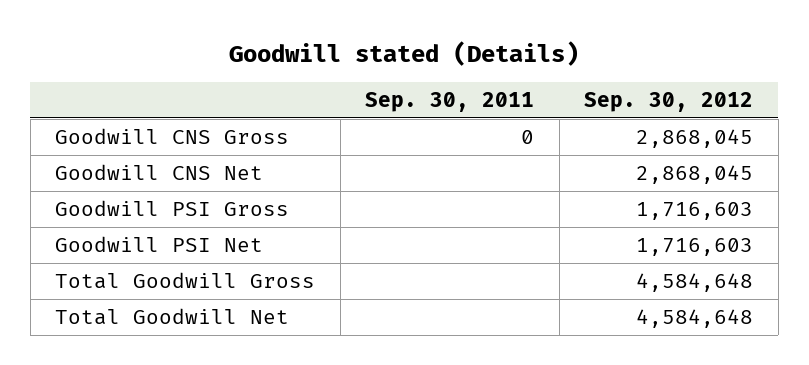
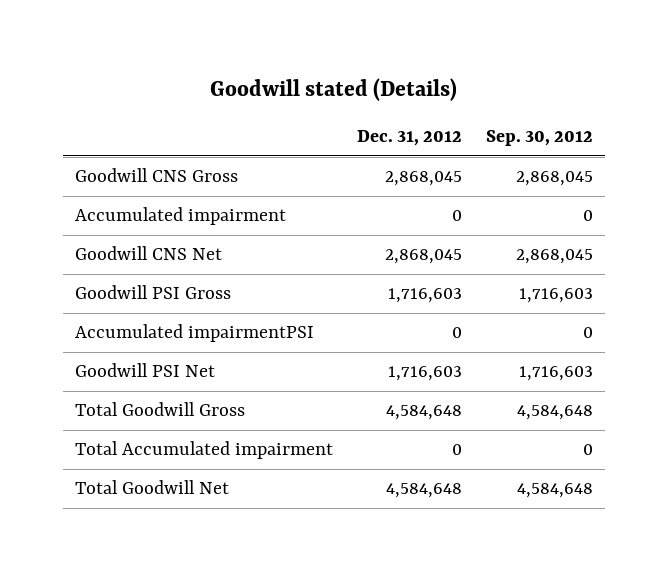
[365,91,535,112] Sep. 30, 2011 -> none
none -> [357,130,463,147] Dec. 31, 2012
none -> [74,207,286,226] Accumulated impairment
none -> [74,324,314,343] Accumulated impairmentPSI
none -> [74,441,333,460] Total Accumulated impairment

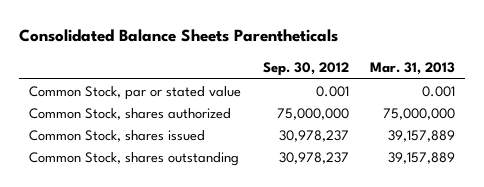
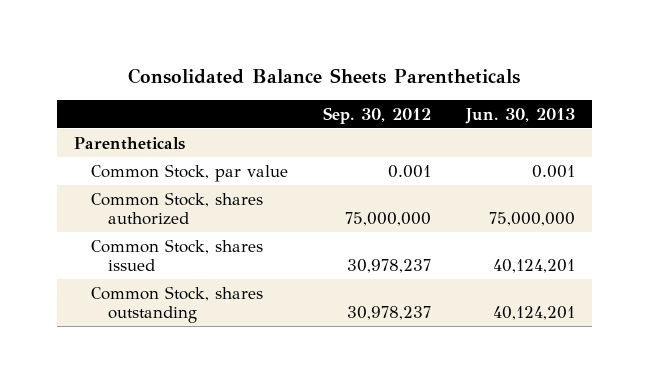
[369,62,455,76] Mar. 31, 2013 -> none
none -> [464,107,575,124] Jun. 30, 2013
none -> [74,136,186,150] Parentheticals
[29,86,242,101] Common Stock, par or stated value -> [91,163,289,182] Common Stock, par value

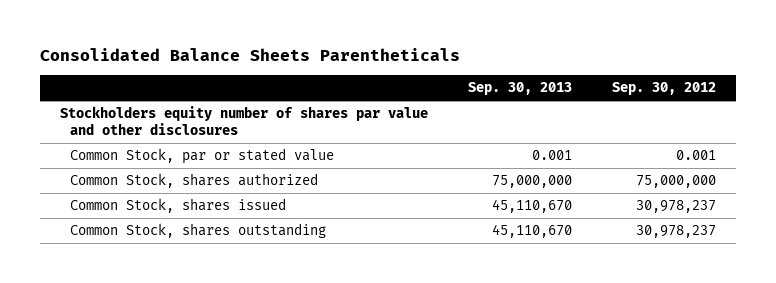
[464,107,575,124] Jun. 30, 2013 -> none
none -> [467,82,572,96] Sep. 30, 2013
[74,136,186,150] Parentheticals -> none
none -> [59,106,428,135] Stockholders equity number of shares par value and other disclosures
[91,163,289,182] Common Stock, par value -> [69,148,334,165] Common Stock, par or stated value

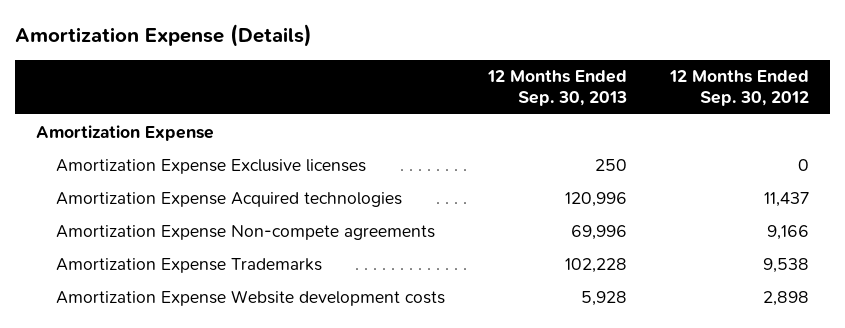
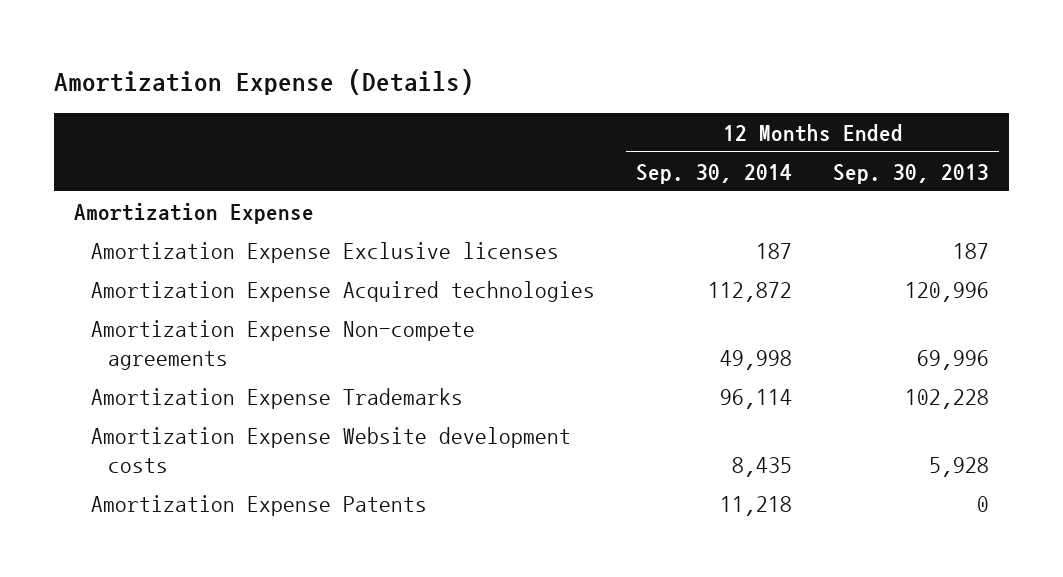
[668,70,809,107] 12 Months Ended Sep. 30, 2012 -> none
none -> [636,163,793,184] Sep. 30, 2014
[595,158,628,171] 250 -> [953,242,990,259] 187
none -> [91,494,428,516] Amortization Expense Patents

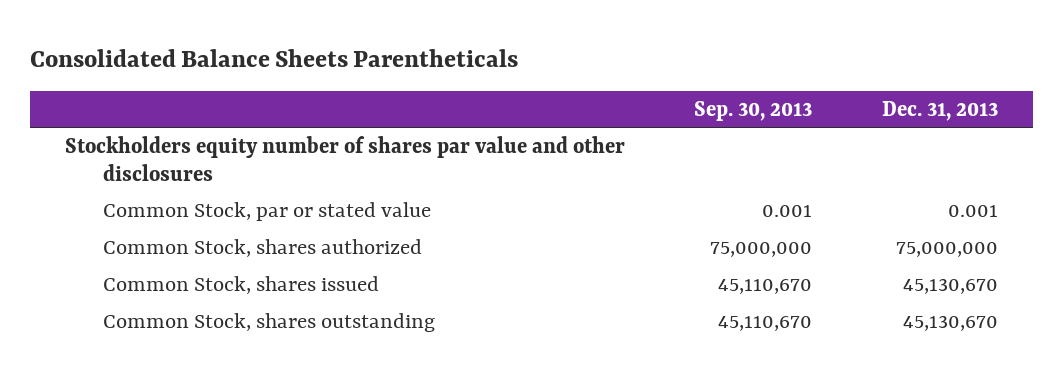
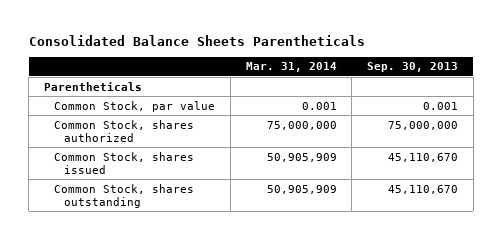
[881,100,998,121] Dec. 31, 2013 -> none
none -> [245,62,337,73] Mar. 31, 2014
[64,136,625,181] Stockholders equity number of shares par value and other disclosures -> none
none -> [43,81,142,91] Parentheticals
[102,202,431,222] Common Stock, par or stated value -> [54,100,216,112] Common Stock, par value

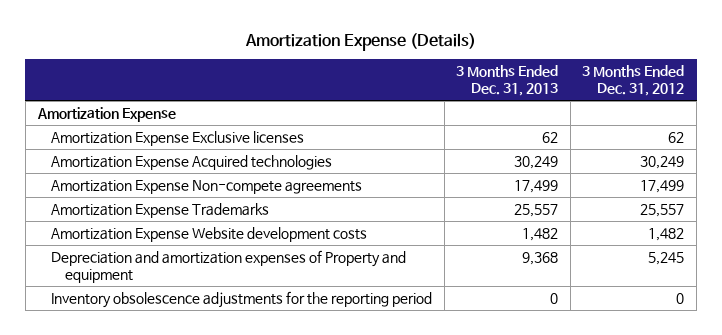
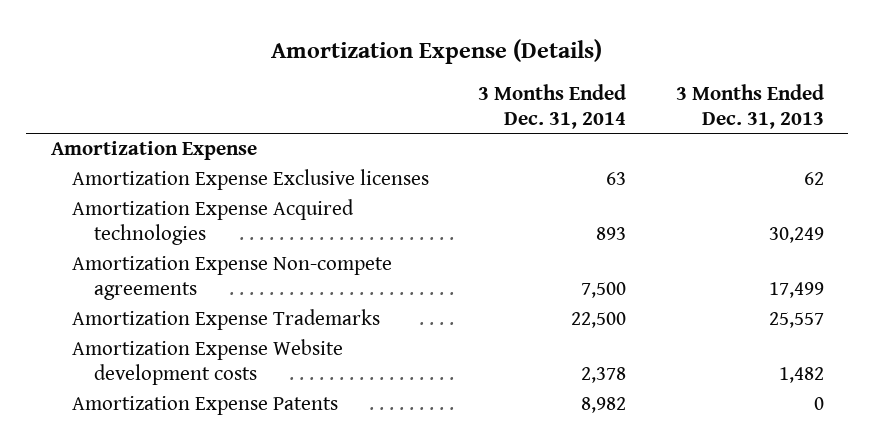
[582,65,685,97] 3 Months Ended Dec. 31, 2012 -> none
none -> [478,84,627,129] 3 Months Ended Dec. 31, 2014
[51,249,407,283] Depreciation and amortization expenses of Property and equipment -> none
[51,290,433,308] Inventory obsolescence adjustments for the reporting period -> none
none -> [72,396,339,416] Amortization Expense Patents

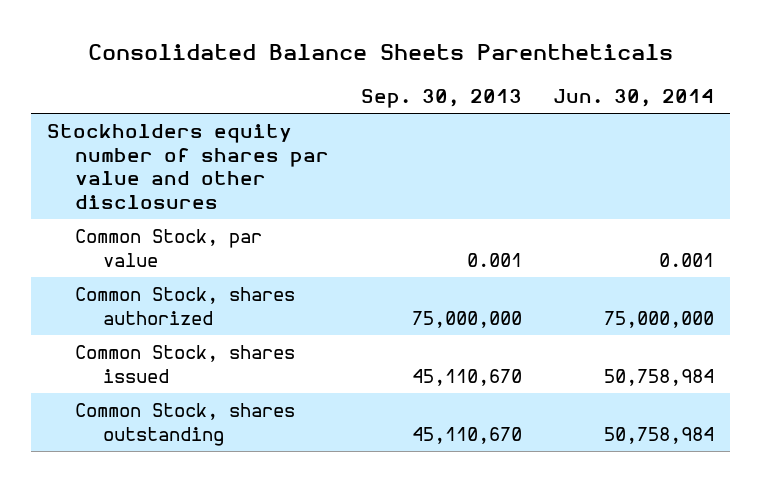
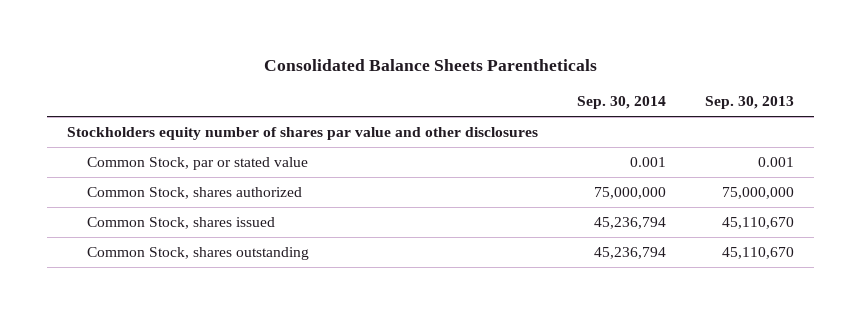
[553,88,715,107] Jun. 30, 2014 -> none
none -> [577,96,667,110] Sep. 30, 2014
[75,229,263,267] Common Stock, par value -> [87,156,309,170] Common Stock, par or stated value

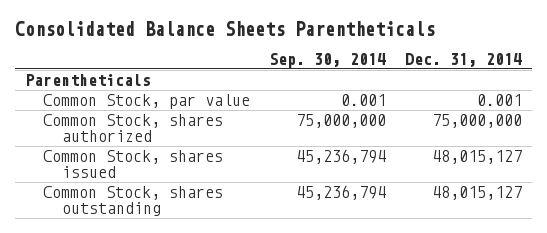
[705,96,795,110] Sep. 30, 2013 -> none
none -> [405,53,523,68] Dec. 31, 2014
[66,126,538,140] Stockholders equity number of shares par value and other disclosures -> none
none -> [24,73,151,86] Parentheticals
[87,156,309,170] Common Stock, par or stated value -> [43,93,251,109] Common Stock, par value

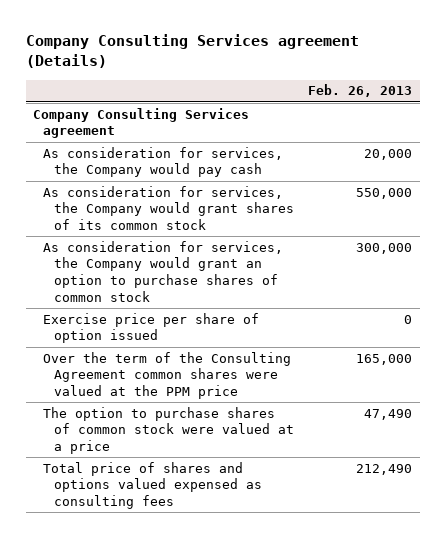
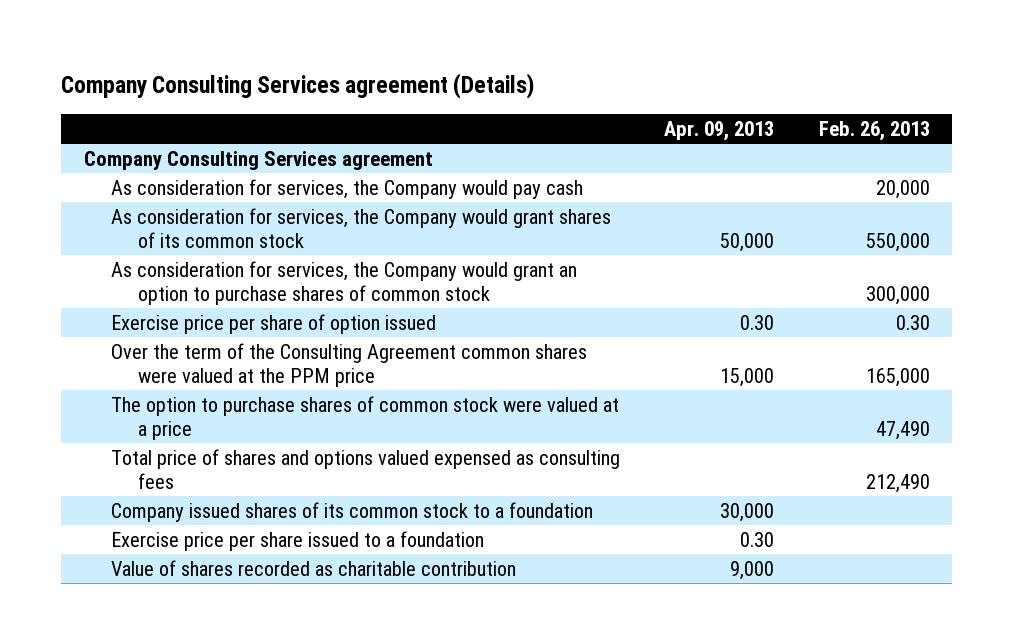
none -> [664,120,775,141] Apr. 09, 2013
[404,314,413,324] 0 -> [895,314,930,330] 0.30
none -> [110,501,593,522] Company issued shares of its common stock to a foundation
none -> [110,530,484,551] Exercise price per share issued to a foundation
none -> [110,559,516,576] Value of shares recorded as charitable contribution

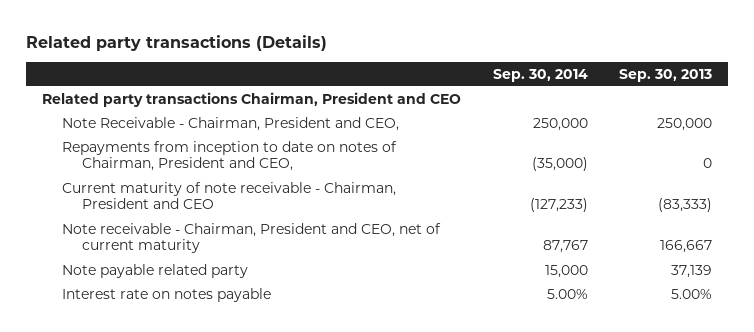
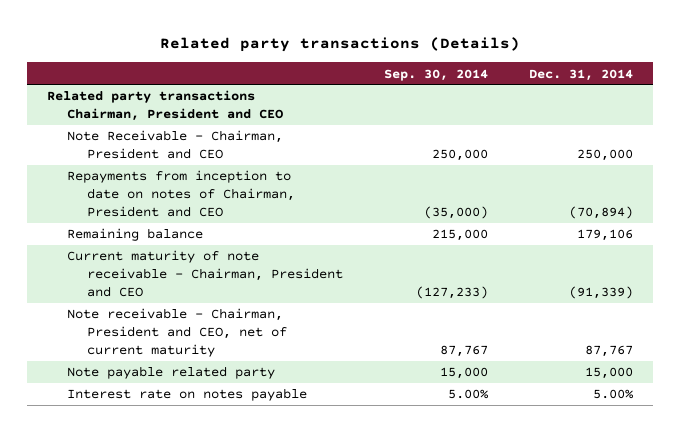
[619,68,713,82] Sep. 30, 2013 -> none
none -> [529,68,634,81] Dec. 31, 2014
[62,116,400,131] Note Receivable - Chairman, President and CEO, -> [67,130,284,160] Note Receivable - Chairman, President and CEO
[62,140,398,172] Repayments from inception to date on notes of Chairman, President and CEO, -> [67,170,296,218] Repayments from inception to date on notes of Chairman, President and CEO
none -> [67,228,204,242] Remaining balance

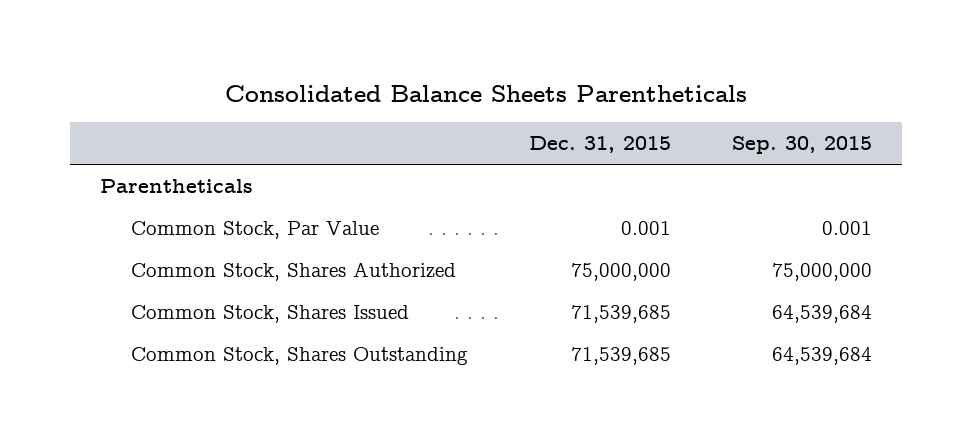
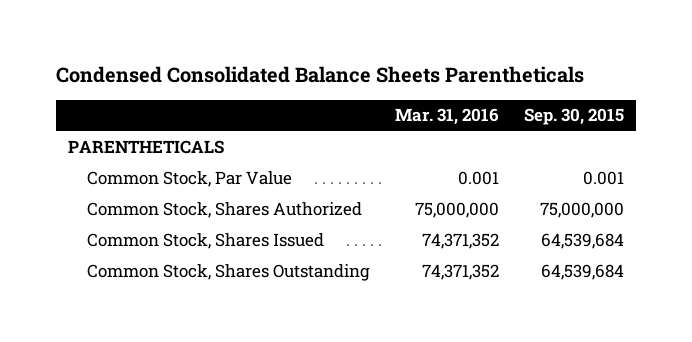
[224,84,747,102] Consolidated Balance Sheets Parentheticals -> [55,66,584,84] Condensed Consolidated Balance Sheets Parentheticals
[528,136,671,154] Dec. 31, 2015 -> none
none -> [394,108,499,126] Mar. 31, 2016
[100,178,254,193] Parentheticals -> [68,139,225,154] PARENTHETICALS

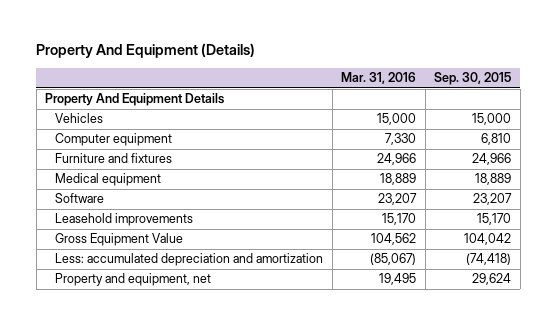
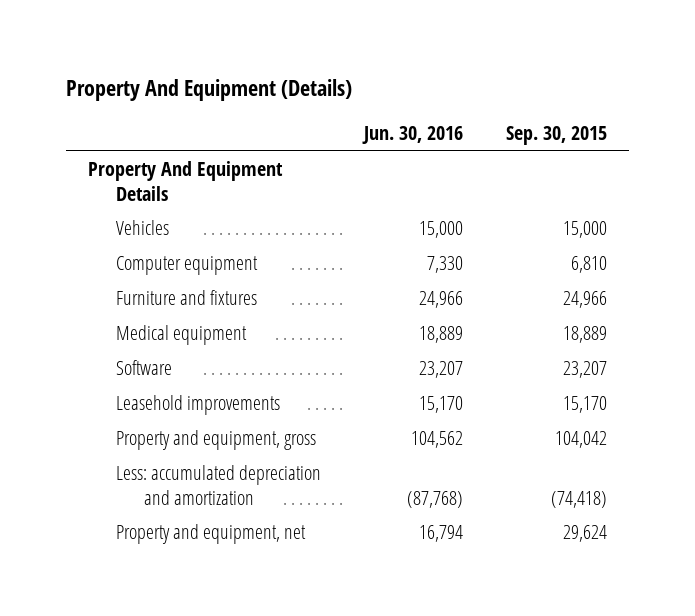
[341,72,417,85] Mar. 31, 2016 -> none
none -> [362,125,464,144] Jun. 30, 2016
[54,233,183,247] Gross Equipment Value -> [116,430,317,451] Property and equipment, gross

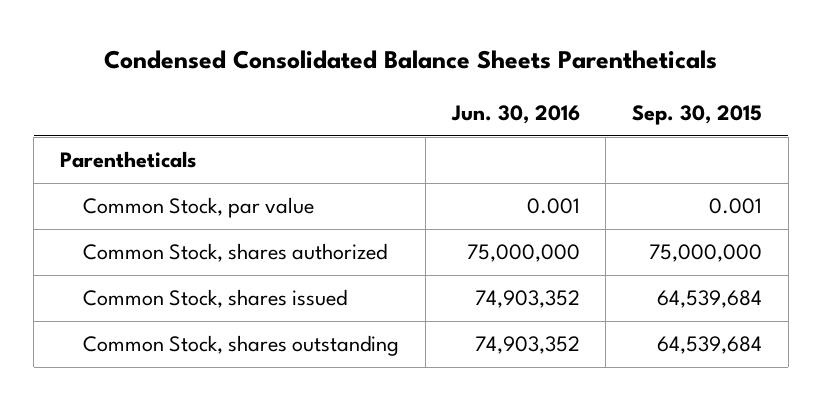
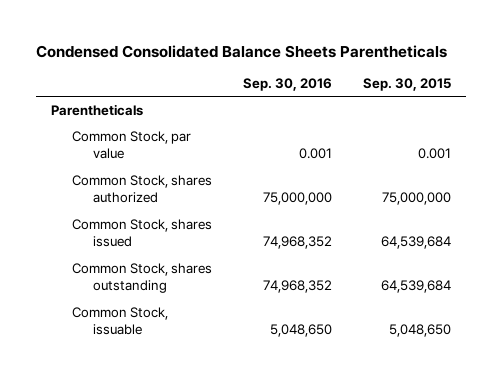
[450,105,580,125] Jun. 30, 2016 -> none
none -> [242,78,332,92] Sep. 30, 2016
none -> [72,306,169,336] Common Stock, issuable

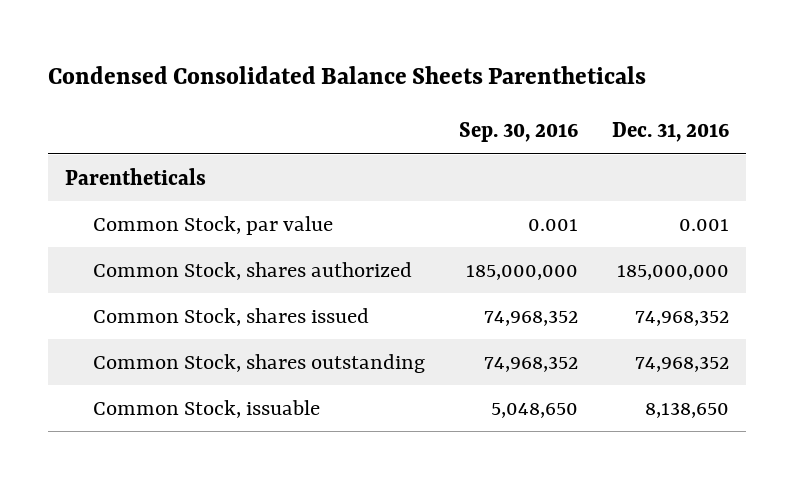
[362,78,451,92] Sep. 30, 2015 -> none
none -> [611,122,729,143] Dec. 31, 2016
[262,192,332,206] 75,000,000 -> [465,264,578,280] 185,000,000

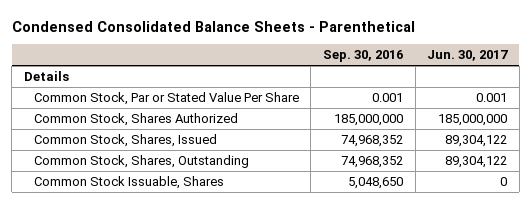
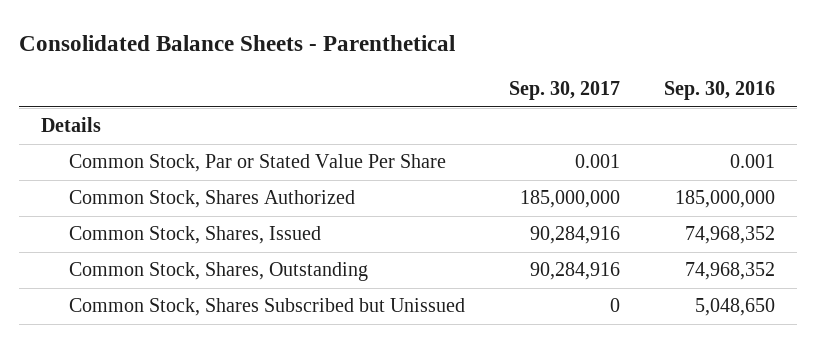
[11,20,415,32] Condensed Consolidated Balance Sheets - Parenthetical -> [19,34,456,51] Consolidated Balance Sheets - Parenthetical
[427,50,509,62] Jun. 30, 2017 -> none
none -> [509,81,621,101] Sep. 30, 2017
[33,176,224,190] Common Stock Issuable, Shares -> [69,298,466,317] Common Stock, Shares Subscribed but Unissued

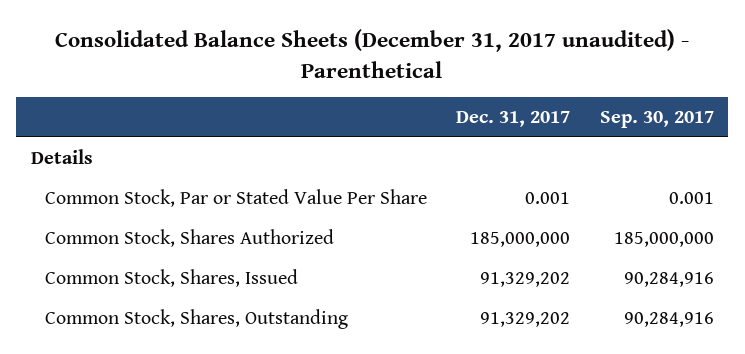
[19,34,456,51] Consolidated Balance Sheets - Parenthetical -> [55,29,690,78] Consolidated Balance Sheets (December 31, 2017 unaudited) - Parenthetical
[664,81,776,101] Sep. 30, 2016 -> none
none -> [456,111,571,128] Dec. 31, 2017
[69,298,466,317] Common Stock, Shares Subscribed but Unissued -> none

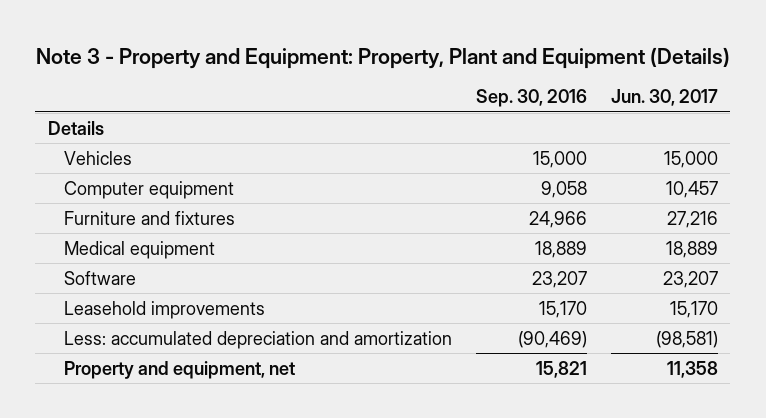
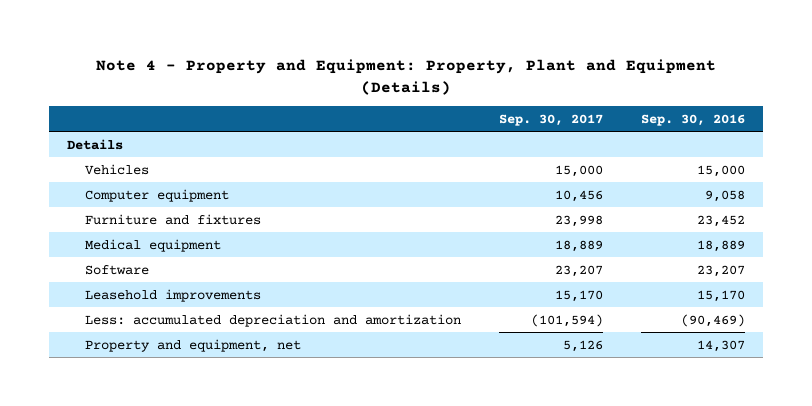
[35,46,730,69] Note 3 - Property and Equipment: Property, Plant and Equipment (Details) -> [95,59,716,96] Note 4 - Property and Equipment: Property, Plant and Equipment (Details)
[611,89,719,107] Jun. 30, 2017 -> none
none -> [498,113,603,126] Sep. 30, 2017
[529,210,588,228] 24,966 -> [696,214,745,227] 23,452
[536,360,588,378] 15,821 -> [696,339,745,352] 14,307

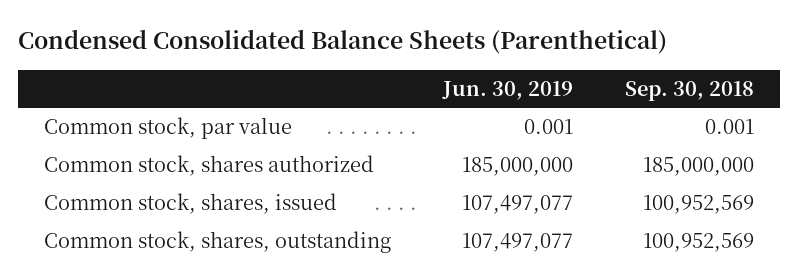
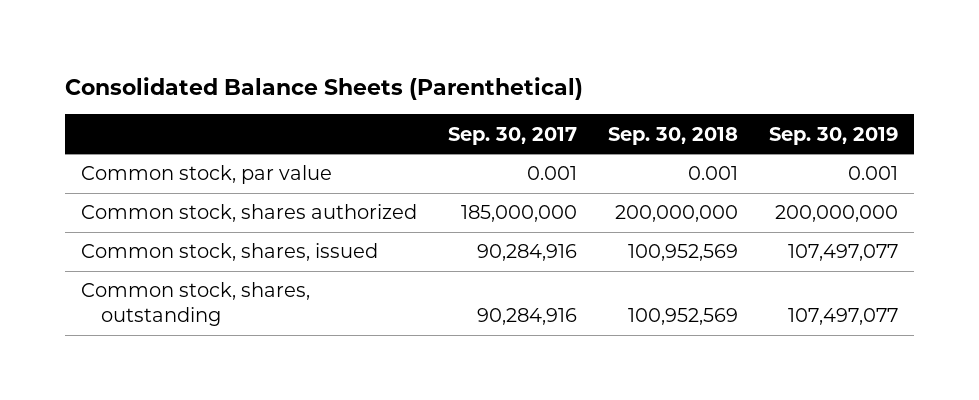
[18,29,668,55] Condensed Consolidated Balance Sheets (Parenthetical) -> [65,77,584,101] Consolidated Balance Sheets (Parenthetical)
[442,80,574,100] Jun. 30, 2019 -> none
none -> [447,126,577,145] Sep. 30, 2017
none -> [769,126,899,145] Sep. 30, 2019
[643,157,755,177] 185,000,000 -> [614,205,738,223] 200,000,000

